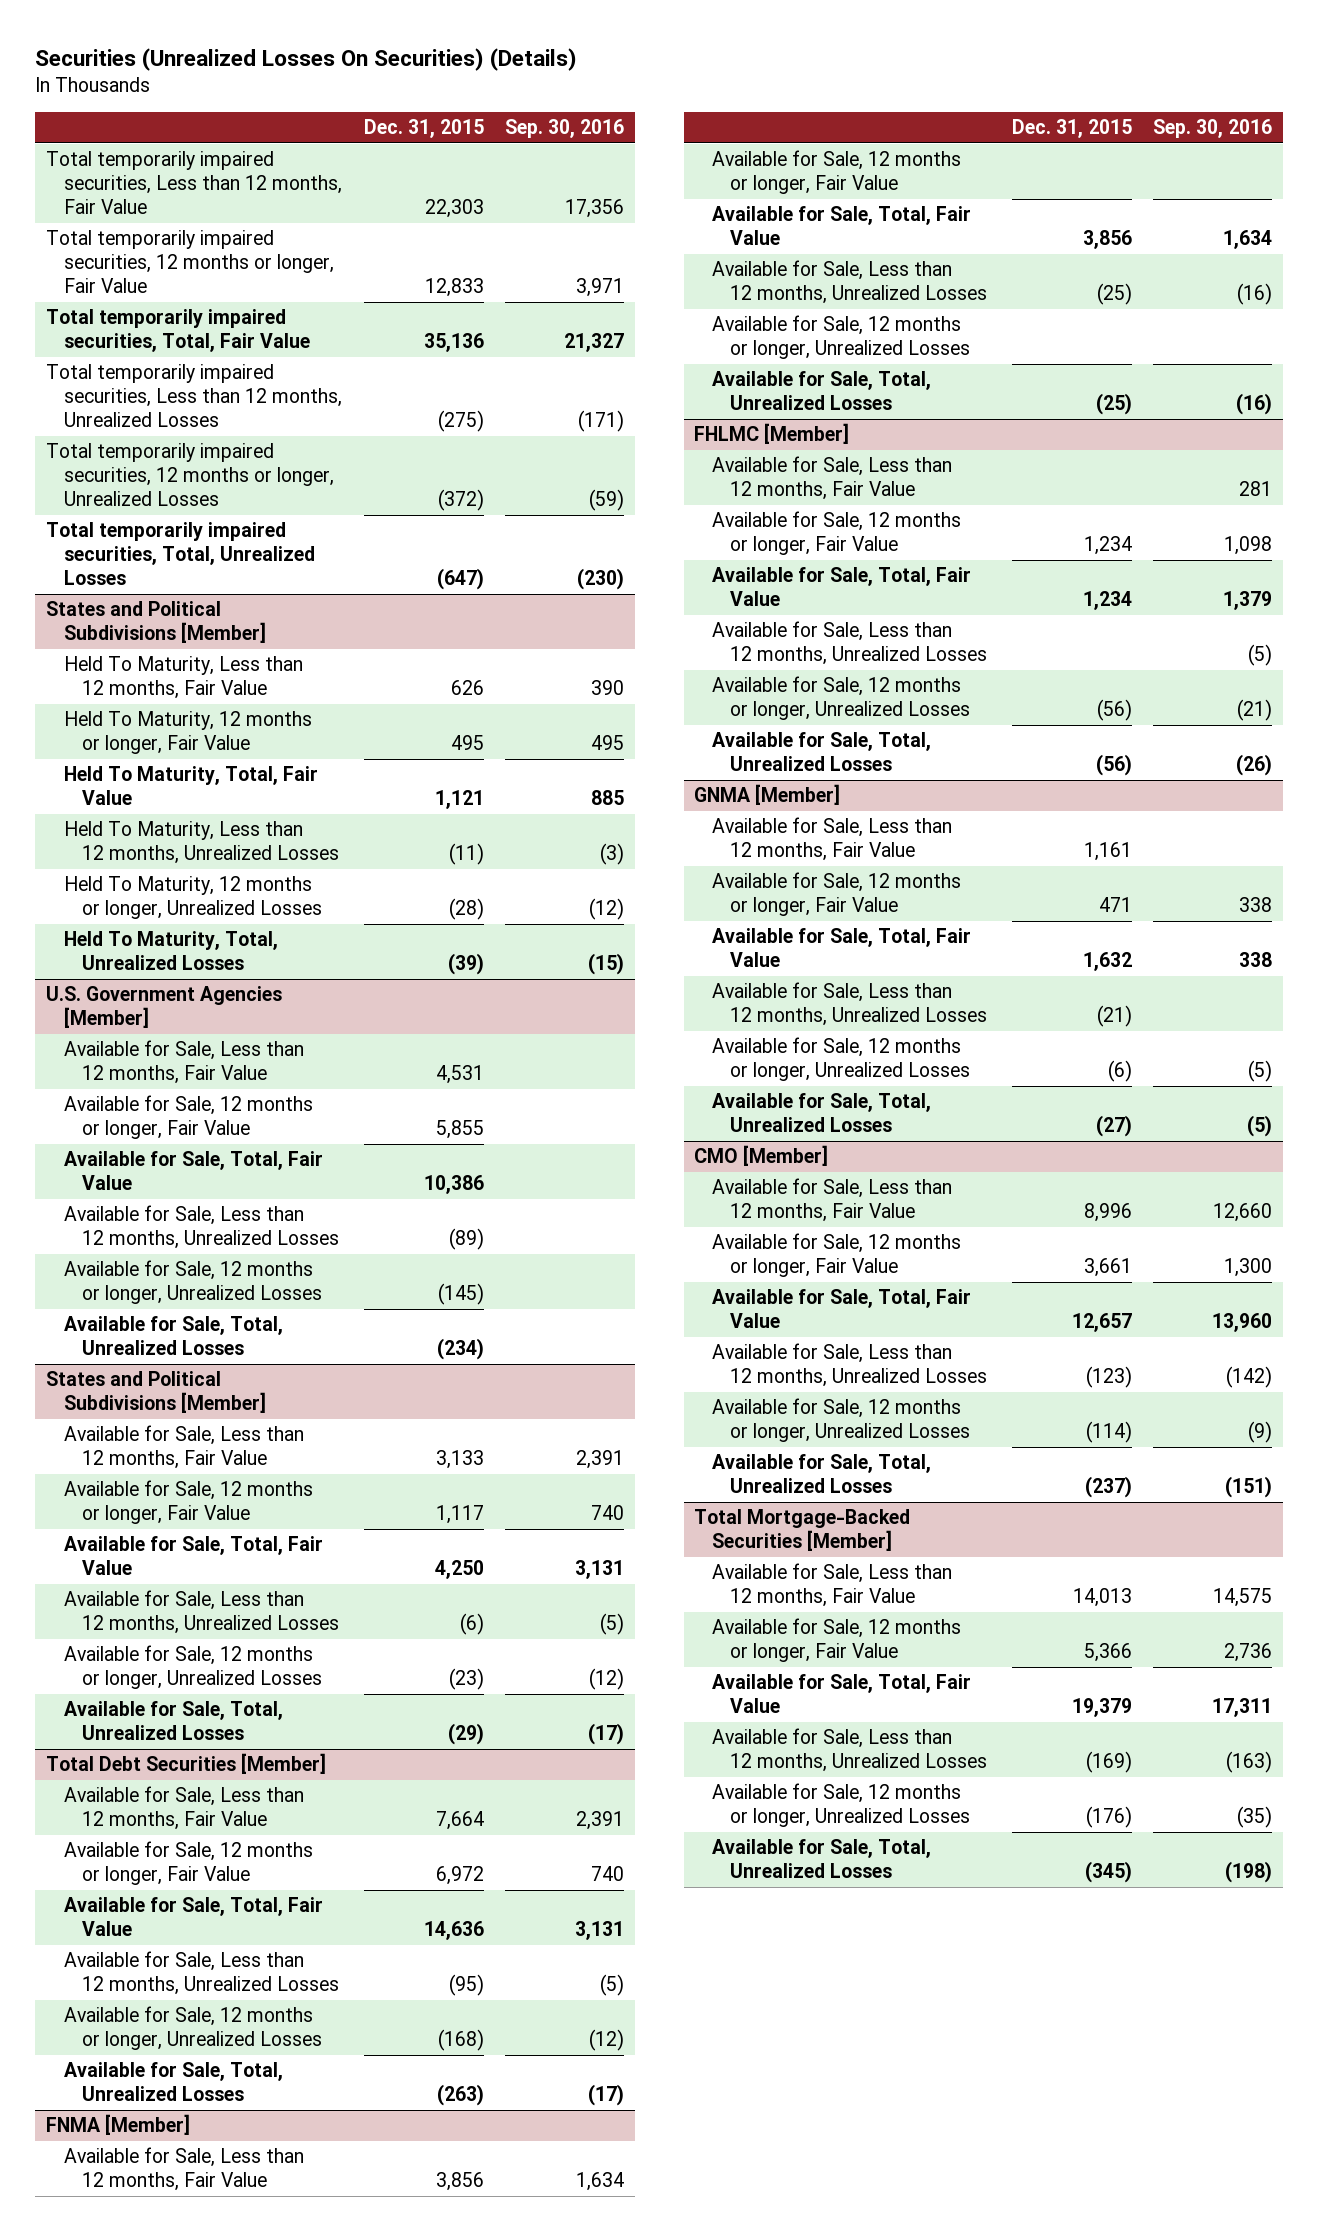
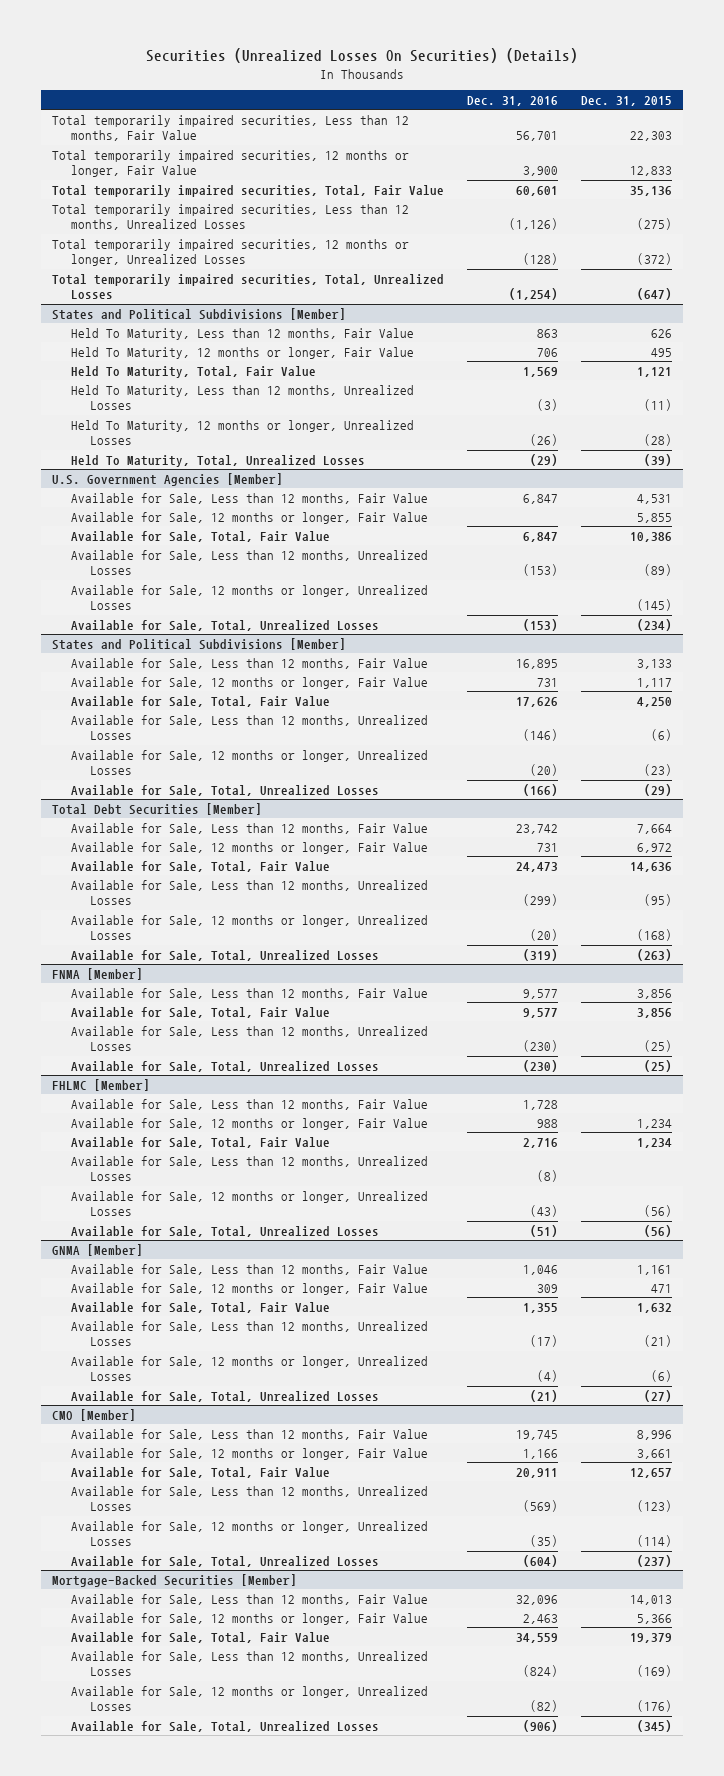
[505,118,625,138] Sep. 30, 2016 -> none
none -> [467,95,559,106] Dec. 31, 2016
[712,150,962,195] Available for Sale, 12 months or longer, Fair Value -> none
[712,315,971,360] Available for Sale, 12 months or longer, Unrealized Losses -> none
[694,1509,911,1552] Total Mortgage-Backed Securities [Member] -> [52,1573,298,1587] Mortgage-Backed Securities [Member]

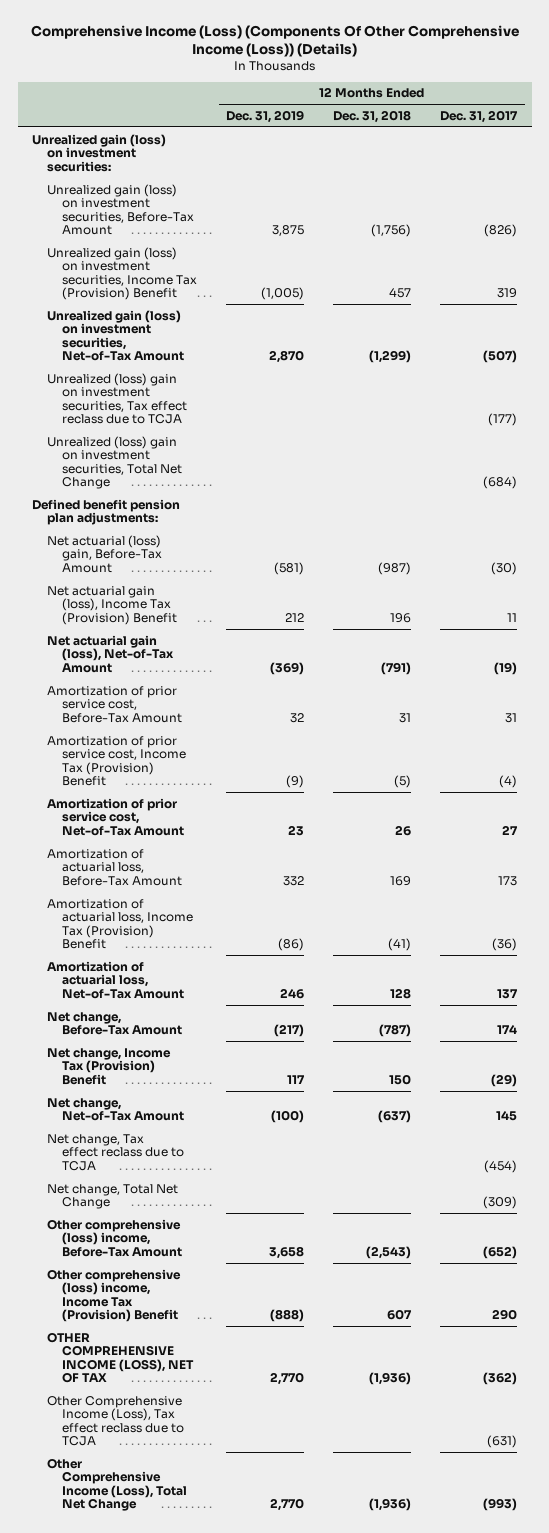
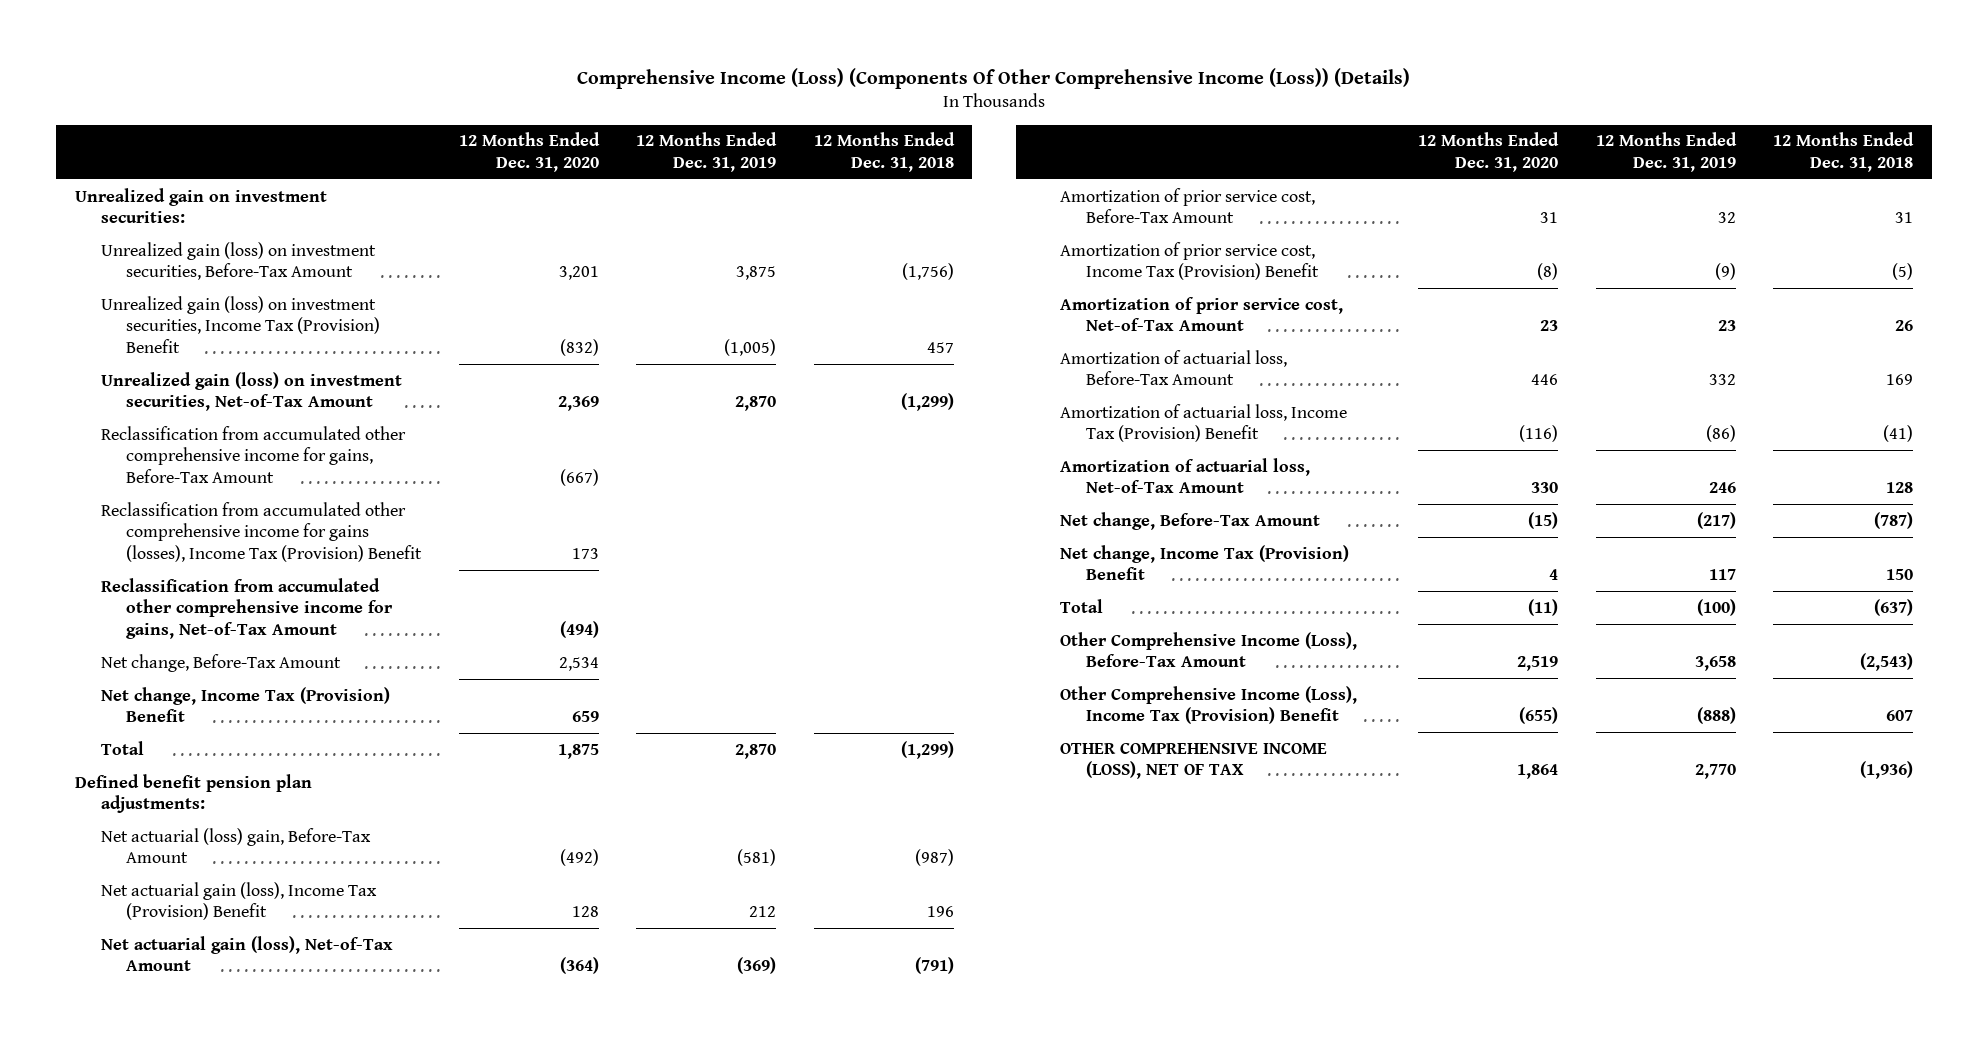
[440,109,519,123] Dec. 31, 2017 -> none
none -> [458,132,600,172] 12 Months Ended Dec. 31, 2020
[32,133,167,172] Unrealized gain (loss) on investment securities: -> [75,187,328,224] Unrealized gain on investment securities:
[47,372,188,425] Unrealized (loss) gain on investment securities, Tax effect reclass due to TCJA -> none
[47,435,183,490] Unrealized (loss) gain on investment securities, Total Net Change -> none
none -> [100,425,406,484] Reclassification from accumulated other comprehensive income for gains, Before-Tax Amount
none -> [100,501,423,563] Reclassification from accumulated other comprehensive income for gains (losses), Income Tax (Provision) Benefit
none -> [100,577,394,640] Reclassification from accumulated other comprehensive income for gains, Net-of-Tax Amount
none -> [100,653,341,672] Net change, Before-Tax Amount
none -> [100,686,390,723] Net change, Income Tax (Provision) Benefit
none -> [100,740,144,755] Total
[47,1133,185,1171] Net change, Tax effect reclass due to TCJA -> none
[47,1183,179,1210] Net change, Total Net Change -> none
[47,1097,185,1122] Net change, Net-of-Tax Amount -> [1060,598,1104,613] Total
[47,1218,183,1257] Other comprehensive (loss) income, Before-Tax Amount -> [1060,631,1358,668] Other Comprehensive Income (Loss), Before-Tax Amount
[47,1268,182,1323] Other comprehensive (loss) income, Income Tax (Provision) Benefit -> [1060,685,1358,725] Other Comprehensive Income (Loss), Income Tax (Provision) Benefit
[47,1395,185,1447] Other Comprehensive Income (Loss), Tax effect reclass due to TCJA -> none
[47,1457,188,1512] Other Comprehensive Income (Loss), Total Net Change -> none

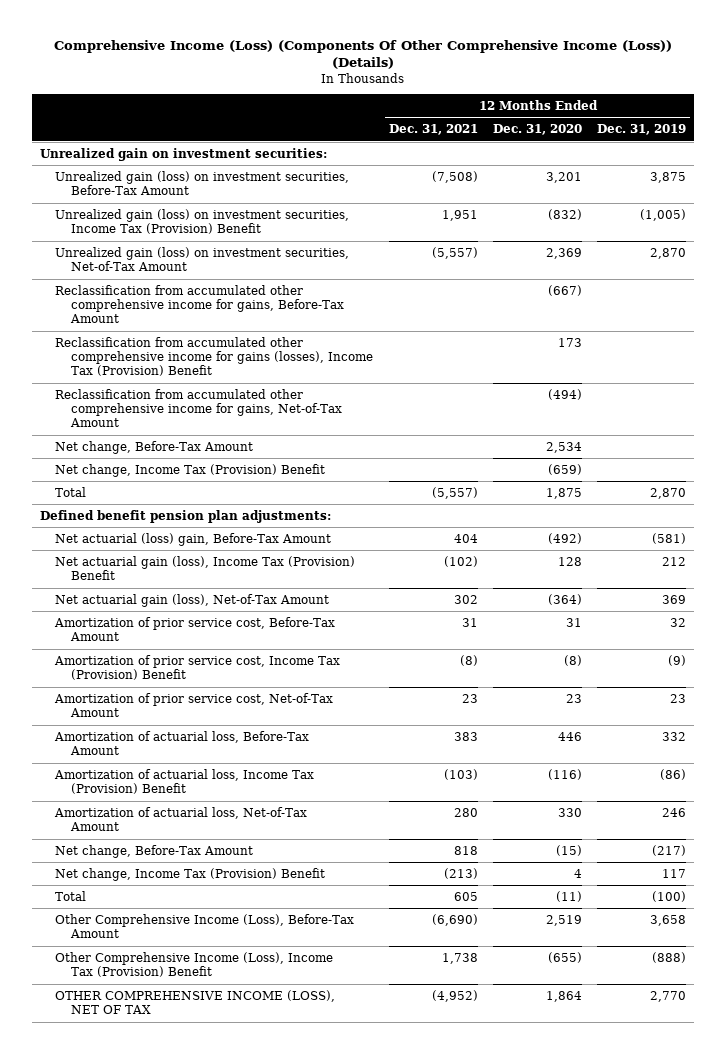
[813,132,955,172] 12 Months Ended Dec. 31, 2018 -> none
none -> [388,124,478,136] Dec. 31, 2021
[571,711,599,723] 659 -> [548,463,583,475] (659)
[737,957,777,975] (369) -> [662,594,687,604] 369

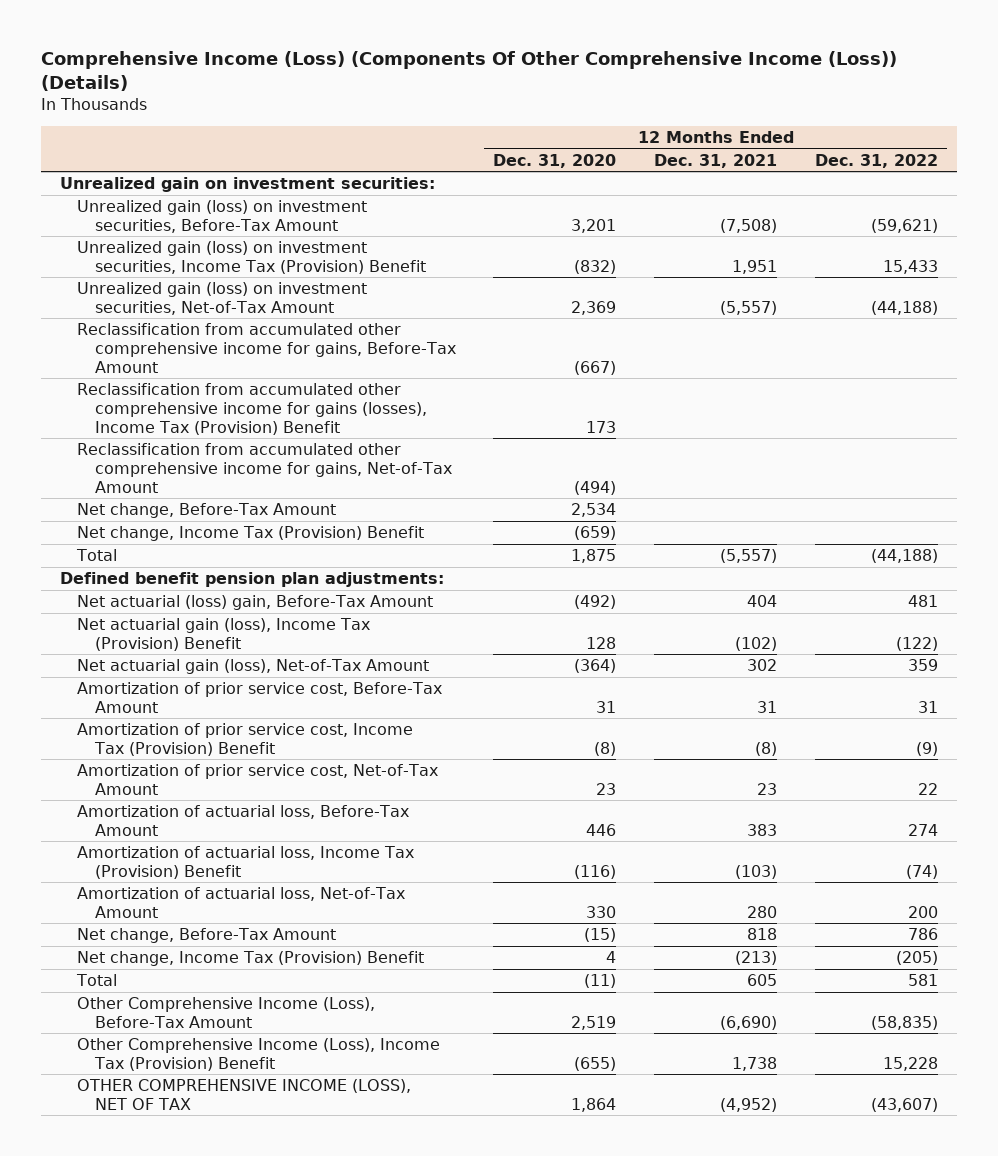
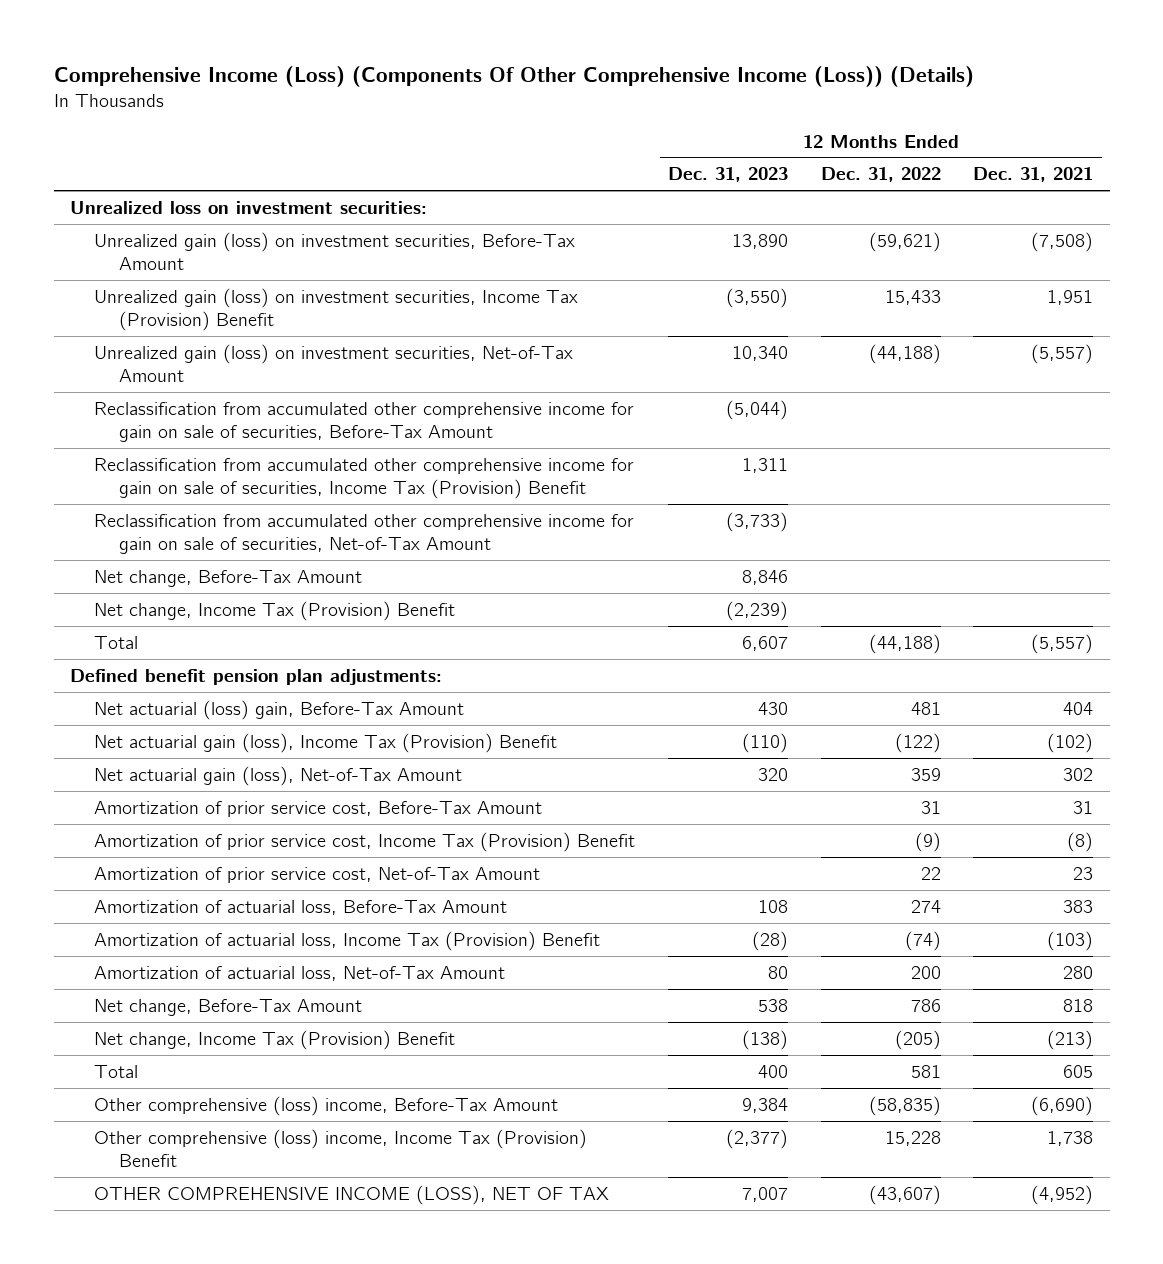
[493,153,617,168] Dec. 31, 2020 -> none
none -> [668,167,789,183] Dec. 31, 2023
[59,176,435,192] Unrealized gain on investment securities: -> [69,200,427,214] Unrealized loss on investment securities:
[77,322,456,373] Reclassification from accumulated other comprehensive income for gains, Before-Tax Amount -> [94,401,635,443] Reclassification from accumulated other comprehensive income for gain on sale of securities, Before-Tax Amount
[77,382,427,435] Reclassification from accumulated other comprehensive income for gains (losses), Income Tax (Provision) Benefit -> [94,457,635,500] Reclassification from accumulated other comprehensive income for gain on sale of securities, Income Tax (Provision) Benefit
[77,442,452,493] Reclassification from accumulated other comprehensive income for gains, Net-of-Tax Amount -> [94,513,635,555] Reclassification from accumulated other comprehensive income for gain on sale of securities, Net-of-Tax Amount
[77,996,376,1028] Other Comprehensive Income (Loss), Before-Tax Amount -> [94,1095,559,1116] Other comprehensive (loss) income, Before-Tax Amount
[77,1037,441,1071] Other Comprehensive Income (Loss), Income Tax (Provision) Benefit -> [94,1128,588,1168] Other comprehensive (loss) income, Income Tax (Provision) Benefit

